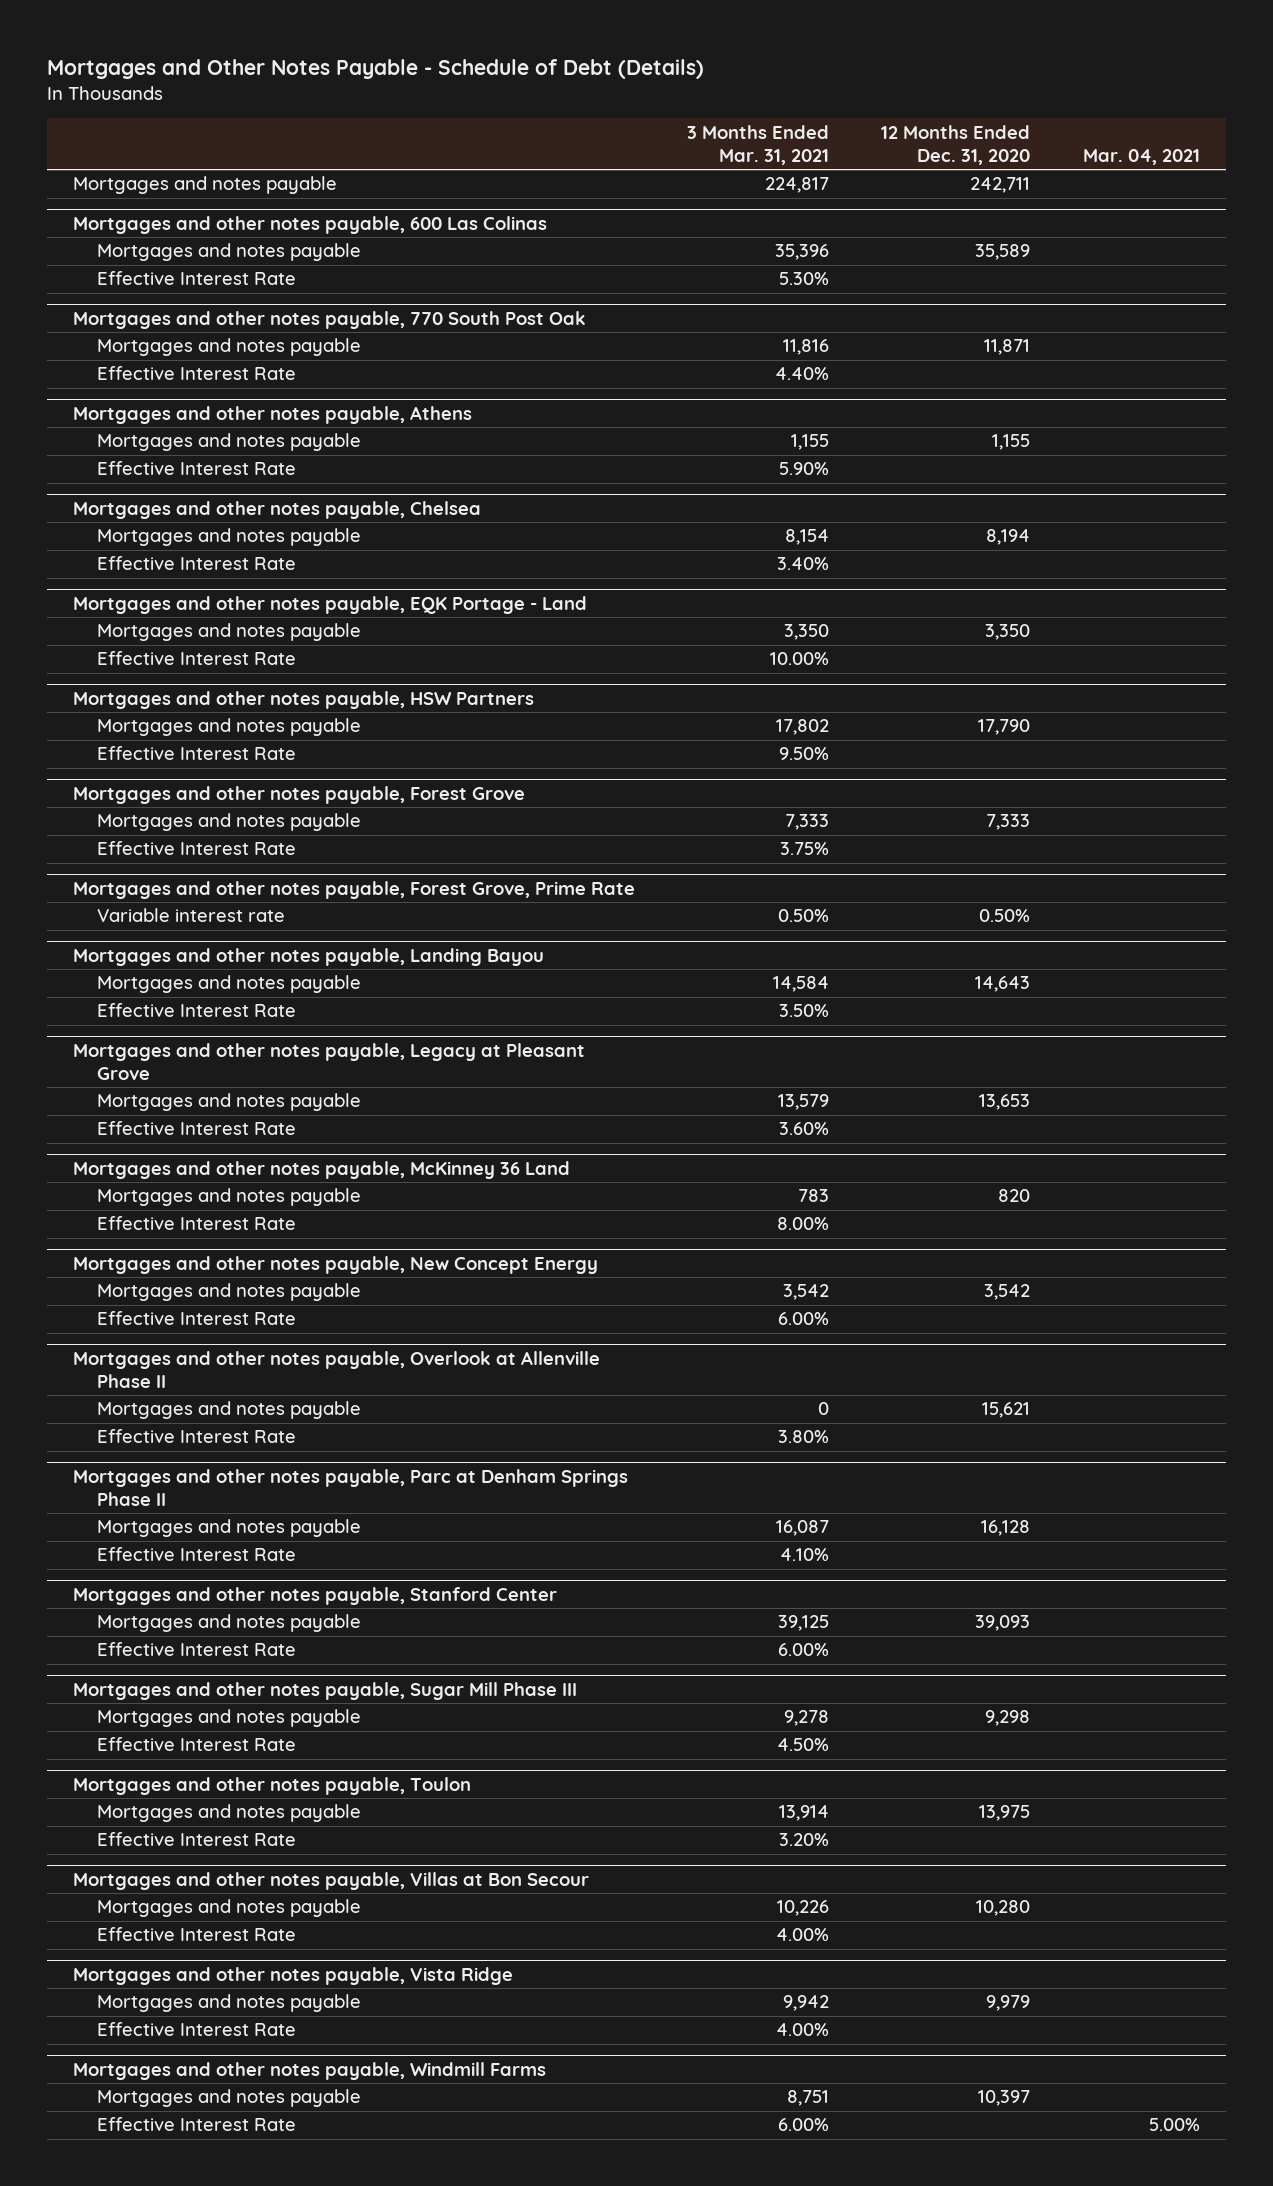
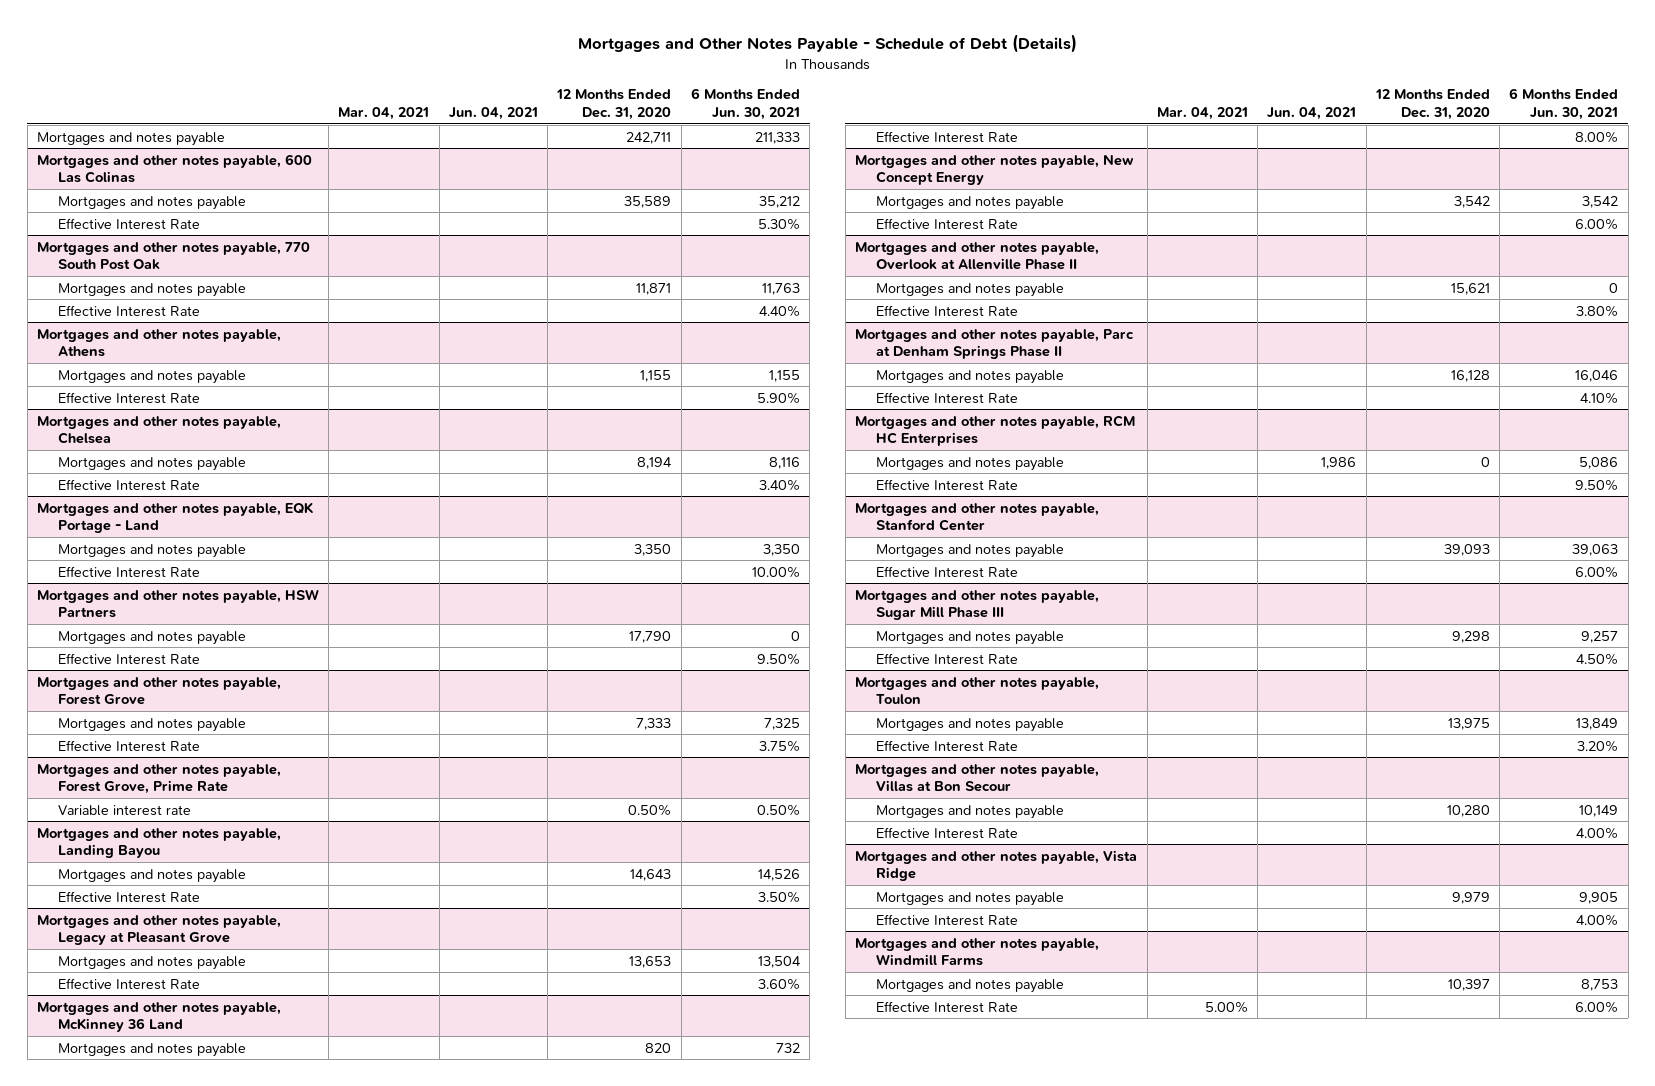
[687,124,830,165] 3 Months Ended Mar. 31, 2021 -> none
none -> [448,107,538,121] Jun. 04, 2021
none -> [690,88,800,121] 6 Months Ended Jun. 30, 2021
none -> [855,414,1136,447] Mortgages and other notes payable, RCM HC Enterprises
none -> [876,456,1065,471] Mortgages and notes payable
none -> [876,478,1019,491] Effective Interest Rate

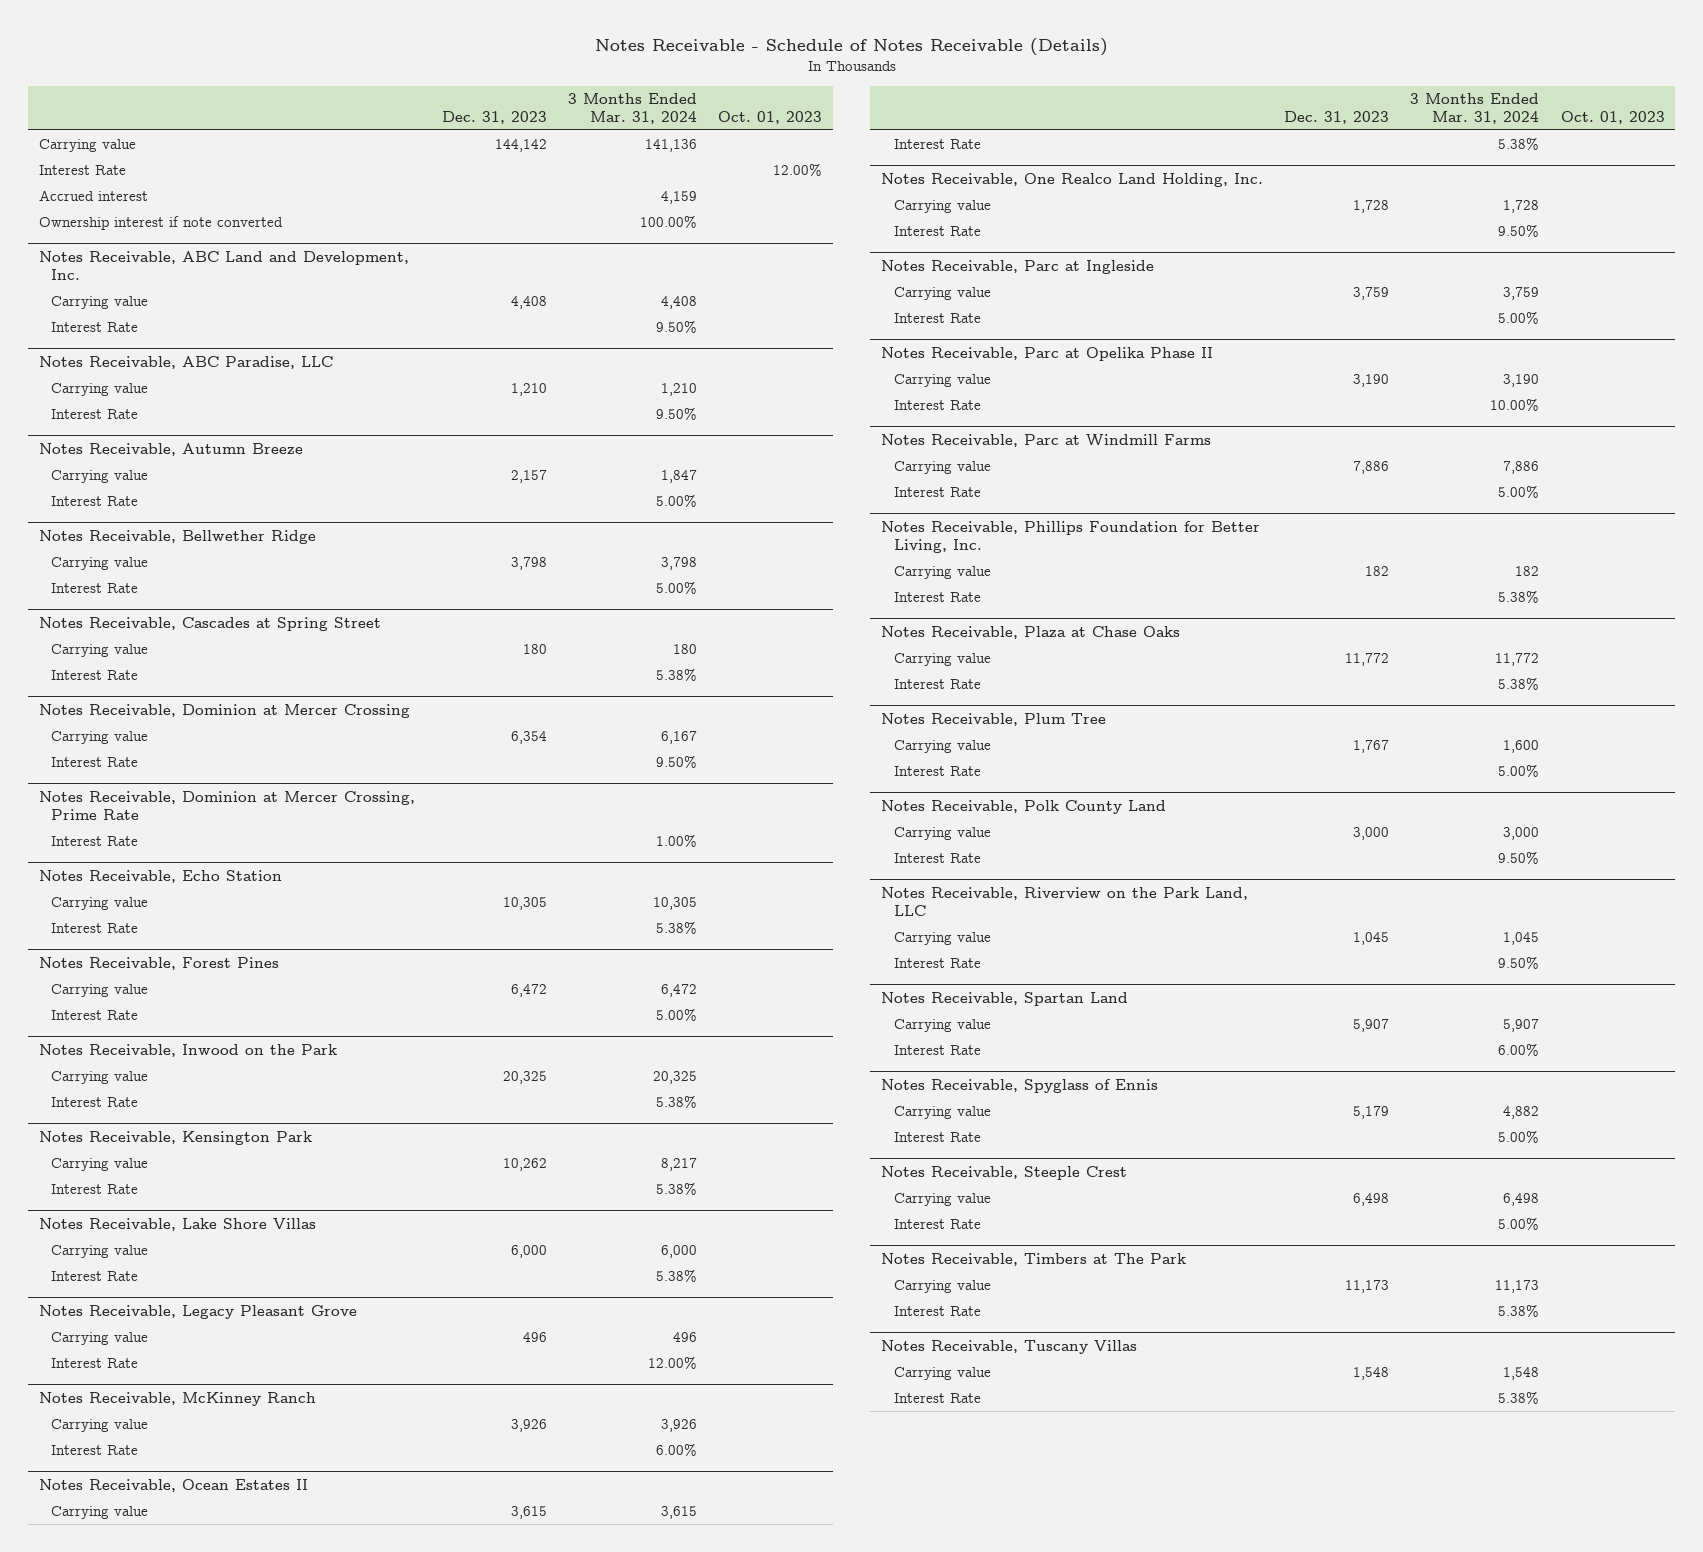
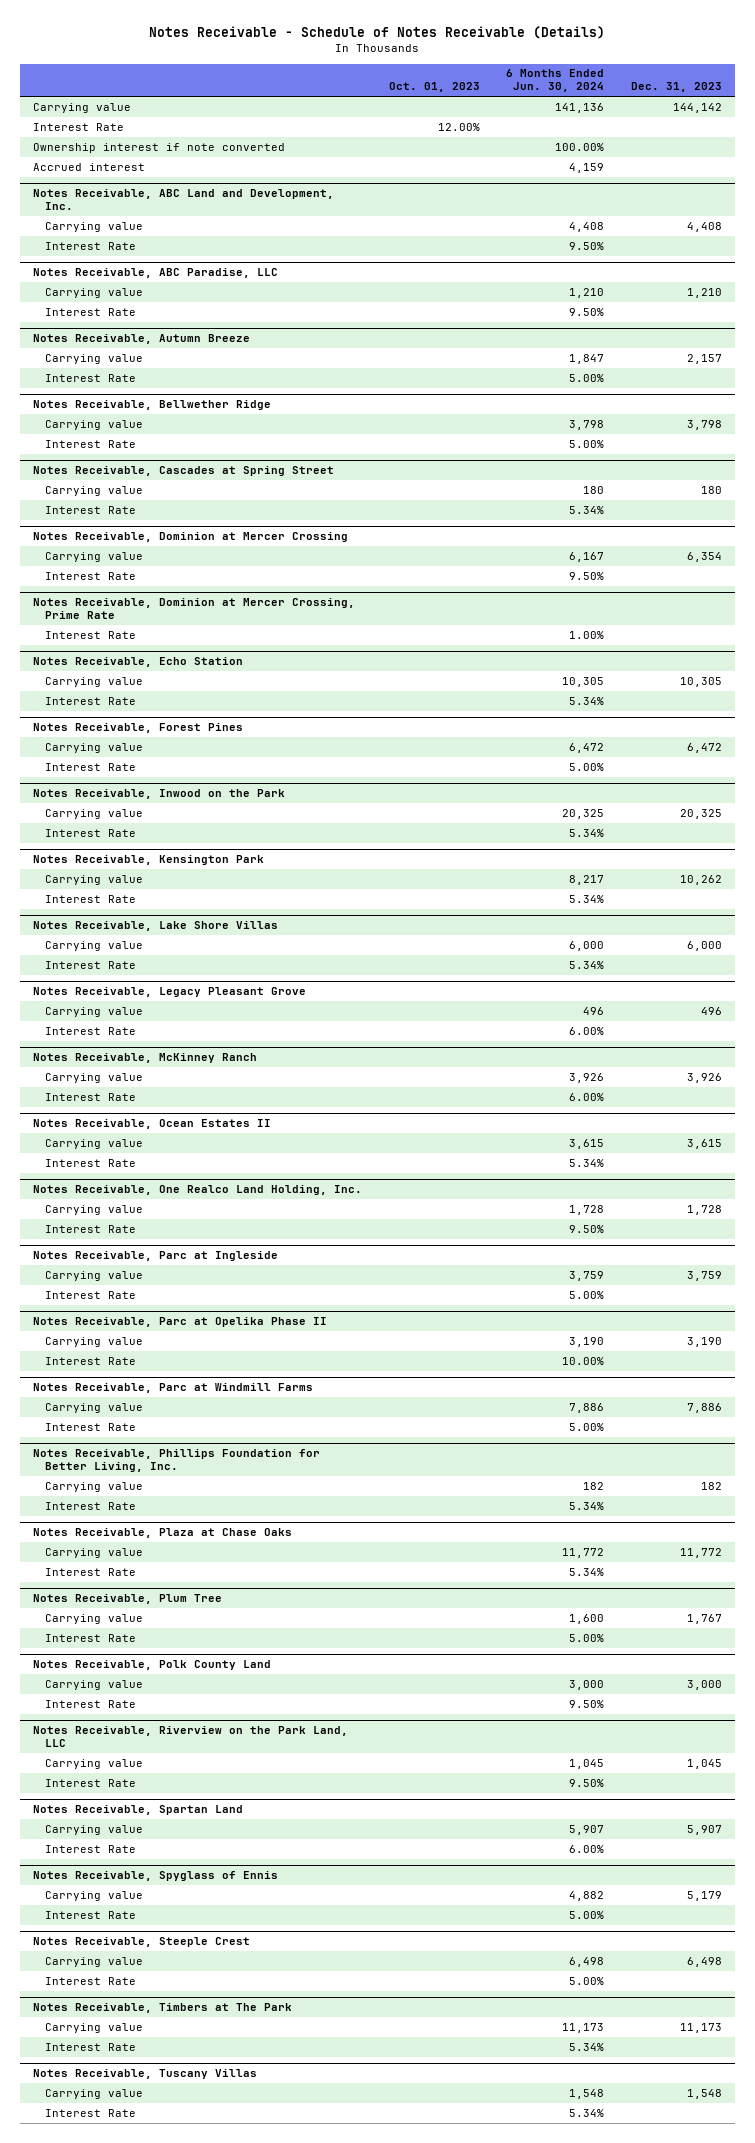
[568,93,698,124] 3 Months Ended Mar. 31, 2024 -> none
none -> [506,69,605,93] 6 Months Ended Jun. 30, 2024
[38,190,148,202] Accrued interest -> [33,162,146,171] Accrued interest

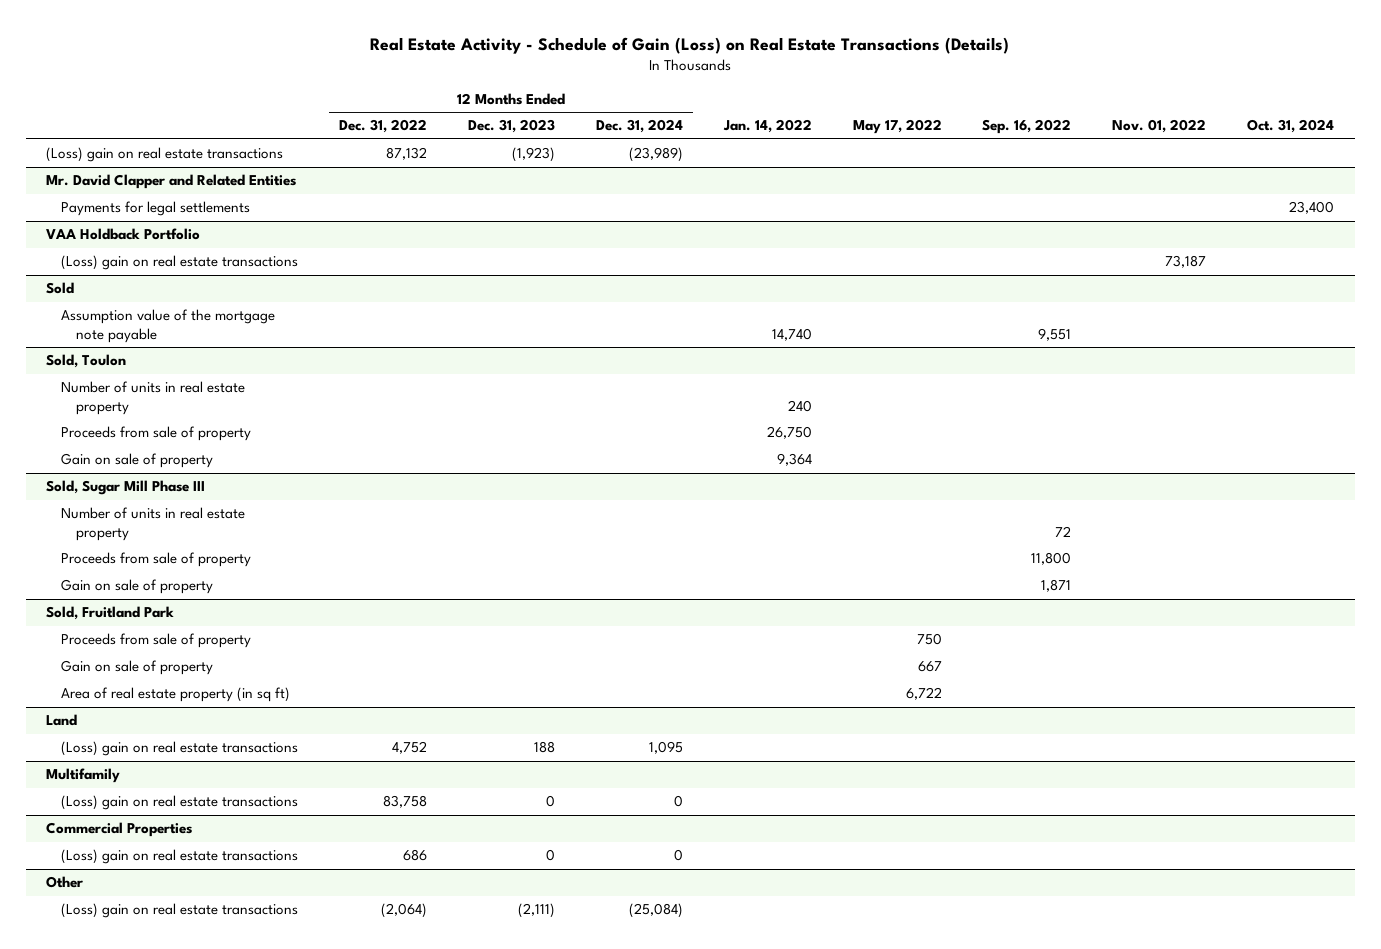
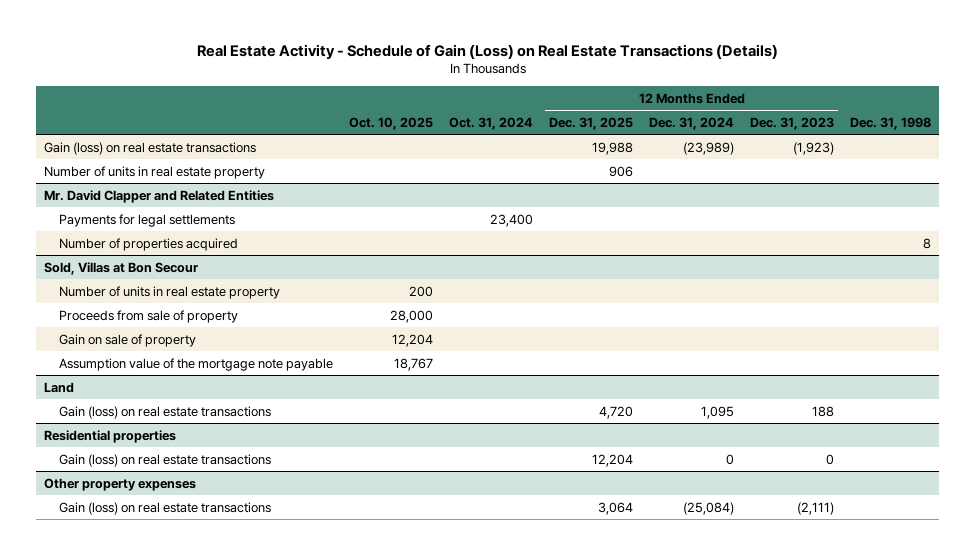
[339,119,428,134] Dec. 31, 2022 -> none
[722,119,812,134] Jan. 14, 2022 -> none
[852,119,942,135] May 17, 2022 -> none
[982,119,1072,135] Sep. 16, 2022 -> none
[1112,119,1207,134] Nov. 01, 2022 -> none
none -> [349,116,434,130] Oct. 10, 2025
none -> [549,116,634,130] Dec. 31, 2025
none -> [850,116,932,130] Dec. 31, 1998
[46,147,284,163] (Loss) gain on real estate transactions -> [43,141,256,155] Gain (loss) on real estate transactions
none -> [43,165,265,179] Number of units in real estate property
[46,228,201,241] VAA Holdback Portfolio -> none
[61,255,299,271] (Loss) gain on real estate transactions -> none
none -> [59,237,239,251] Number of properties acquired
[46,282,75,295] Sold -> [43,261,198,275] Sold, Villas at Bon Secour
none -> [59,285,281,299] Number of units in real estate property
none -> [59,309,239,323] Proceeds from sale of property
none -> [59,333,197,347] Gain on sale of property
[46,354,127,369] Sold, Toulon -> none
[61,381,246,415] Number of units in real estate property -> none
[61,426,252,442] Proceeds from sale of property -> none
[61,453,214,469] Gain on sale of property -> none
[46,480,206,496] Sold, Sugar Mill Phase III -> none
[61,507,246,541] Number of units in real estate property -> none
[61,552,252,568] Proceeds from sale of property -> none
[61,579,214,595] Gain on sale of property -> none
[46,606,175,621] Sold, Fruitland Park -> none
[61,633,252,649] Proceeds from sale of property -> none
[61,660,214,676] Gain on sale of property -> none
[61,687,291,703] Area of real estate property (in sq ft) -> none
[46,822,193,838] Commercial Properties -> none
[61,849,299,865] (Loss) gain on real estate transactions -> none
[61,741,299,757] (Loss) gain on real estate transactions -> [59,405,272,419] Gain (loss) on real estate transactions
[46,768,121,784] Multifamily -> [43,429,176,443] Residential properties
[61,795,299,811] (Loss) gain on real estate transactions -> [59,453,272,467] Gain (loss) on real estate transactions
[46,876,84,889] Other -> [43,477,196,491] Other property expenses
[61,903,299,919] (Loss) gain on real estate transactions -> [59,501,272,515] Gain (loss) on real estate transactions

